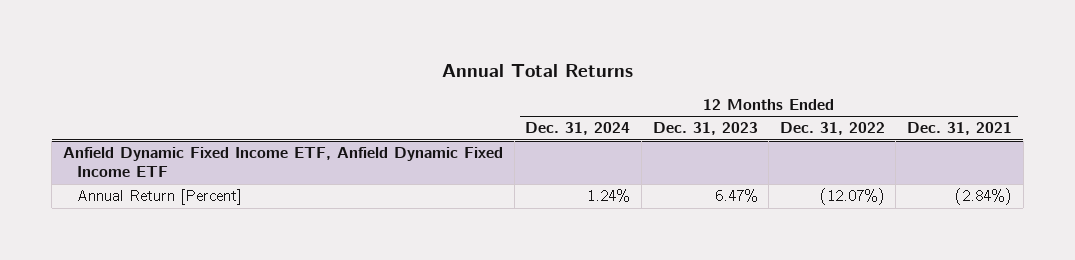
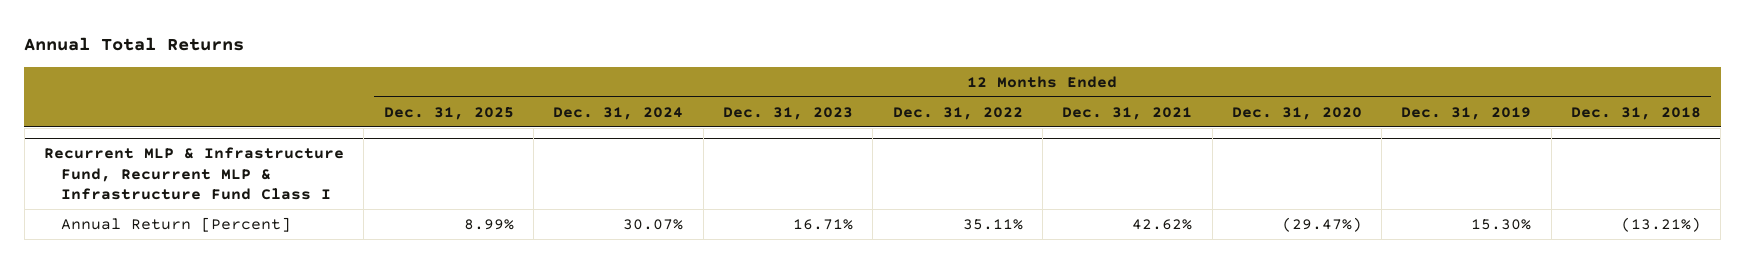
none -> [383,106,514,120] Dec. 31, 2025
none -> [1231,106,1362,120] Dec. 31, 2020
none -> [1401,106,1532,120] Dec. 31, 2019
none -> [1571,106,1702,120] Dec. 31, 2018
[63,147,504,178] Anfield Dynamic Fixed Income ETF, Anfield Dynamic Fixed Income ETF -> none
none -> [44,147,345,201] Recurrent MLP & Infrastructure Fund, Recurrent MLP & Infrastructure Fund Class I
[587,189,631,203] 1.24% -> [623,218,684,230] 30.07%
[714,189,758,203] 6.47% -> [792,218,853,230] 16.71%
[819,188,885,206] (12.07%) -> [962,218,1023,230] 35.11%
[954,188,1012,206] (2.84%) -> [1132,218,1193,230] 42.62%

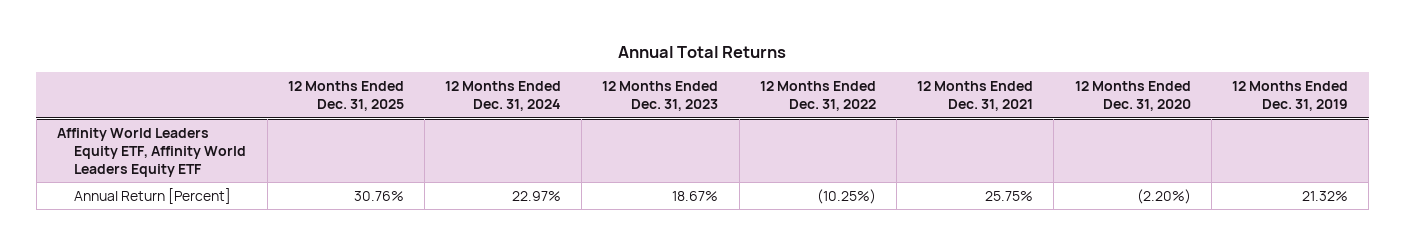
[1571,106,1702,120] Dec. 31, 2018 -> none
[44,147,345,201] Recurrent MLP & Infrastructure Fund, Recurrent MLP & Infrastructure Fund Class I -> none
none -> [56,127,247,177] Affinity World Leaders Equity ETF, Affinity World Leaders Equity ETF
[463,218,514,230] 8.99% -> [353,190,404,201] 30.76%
[623,218,684,230] 30.07% -> [512,190,562,201] 22.97%
[792,218,853,230] 16.71% -> [672,190,719,201] 18.67%
[962,218,1023,230] 35.11% -> [816,188,876,204] (10.25%)
[1132,218,1193,230] 42.62% -> [985,190,1034,201] 25.75%
[1281,216,1362,232] (29.47%) -> [1136,188,1191,204] (2.20%)
[1471,218,1532,230] 15.30% -> [1301,190,1348,201] 21.32%

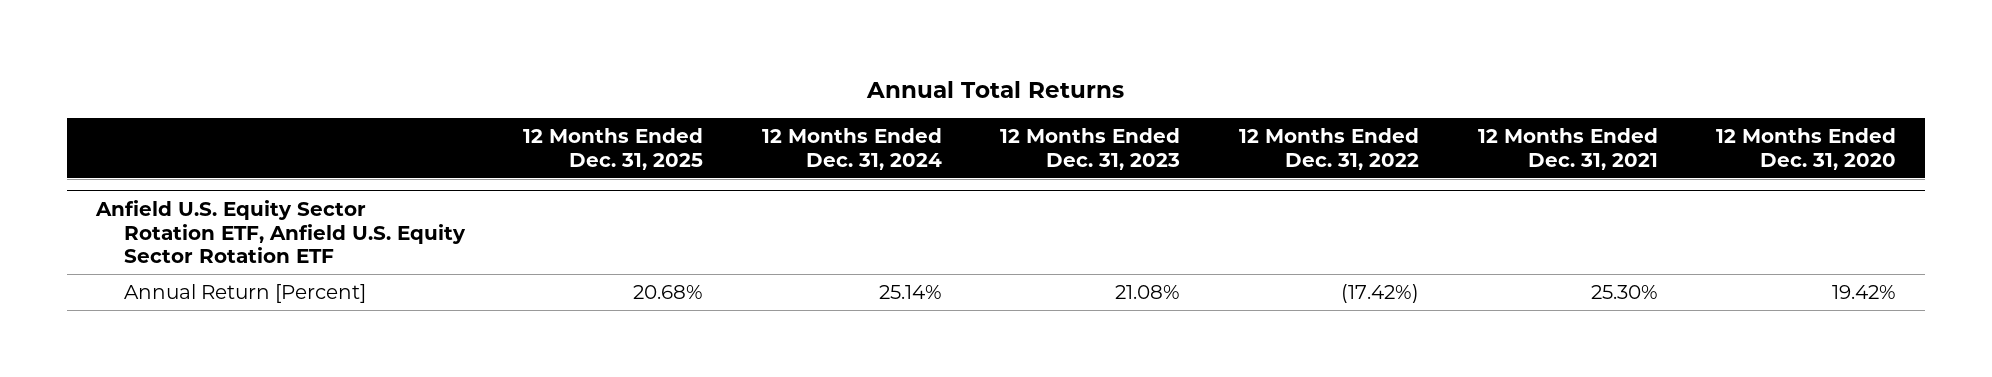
[1231,81,1348,112] 12 Months Ended Dec. 31, 2019 -> none
[56,127,247,177] Affinity World Leaders Equity ETF, Affinity World Leaders Equity ETF -> none
none -> [94,200,466,264] Anfield U.S. Equity Sector Rotation ETF, Anfield U.S. Equity Sector Rotation ETF
[353,190,404,201] 30.76% -> [633,285,704,300] 20.68%
[512,190,562,201] 22.97% -> [878,285,942,300] 25.14%
[672,190,719,201] 18.67% -> [1115,285,1181,300] 21.08%
[816,188,876,204] (10.25%) -> [1340,284,1419,304] (17.42%)
[985,190,1034,201] 25.75% -> [1590,285,1658,300] 25.30%
[1136,188,1191,204] (2.20%) -> [1832,285,1897,300] 19.42%

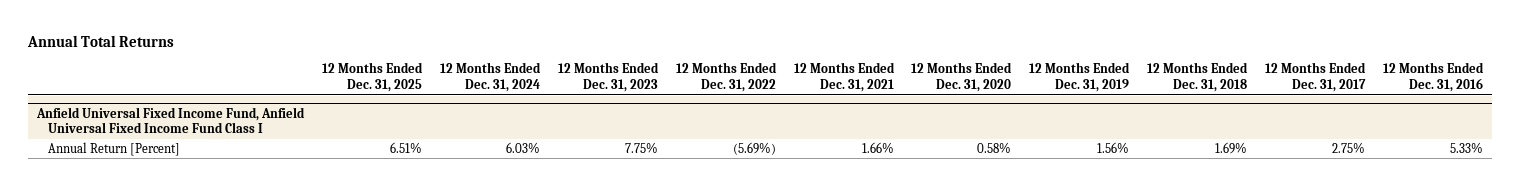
none -> [1029,62,1131,93] 12 Months Ended Dec. 31, 2019
none -> [1147,62,1249,93] 12 Months Ended Dec. 31, 2018
none -> [1265,62,1367,93] 12 Months Ended Dec. 31, 2017
none -> [1383,62,1485,93] 12 Months Ended Dec. 31, 2016
[94,200,466,264] Anfield U.S. Equity Sector Rotation ETF, Anfield U.S. Equity Sector Rotation ETF -> none
none -> [35,106,305,134] Anfield Universal Fixed Income Fund, Anfield Universal Fixed Income Fund Class I
[633,285,704,300] 20.68% -> [389,141,422,153] 6.51%
[878,285,942,300] 25.14% -> [505,141,540,153] 6.03%
[1115,285,1181,300] 21.08% -> [624,141,658,153] 7.75%
[1340,284,1419,304] (17.42%) -> [732,141,776,155] (5.69%)
[1590,285,1658,300] 25.30% -> [861,141,894,153] 1.66%
[1832,285,1897,300] 19.42% -> [977,141,1012,153] 0.58%

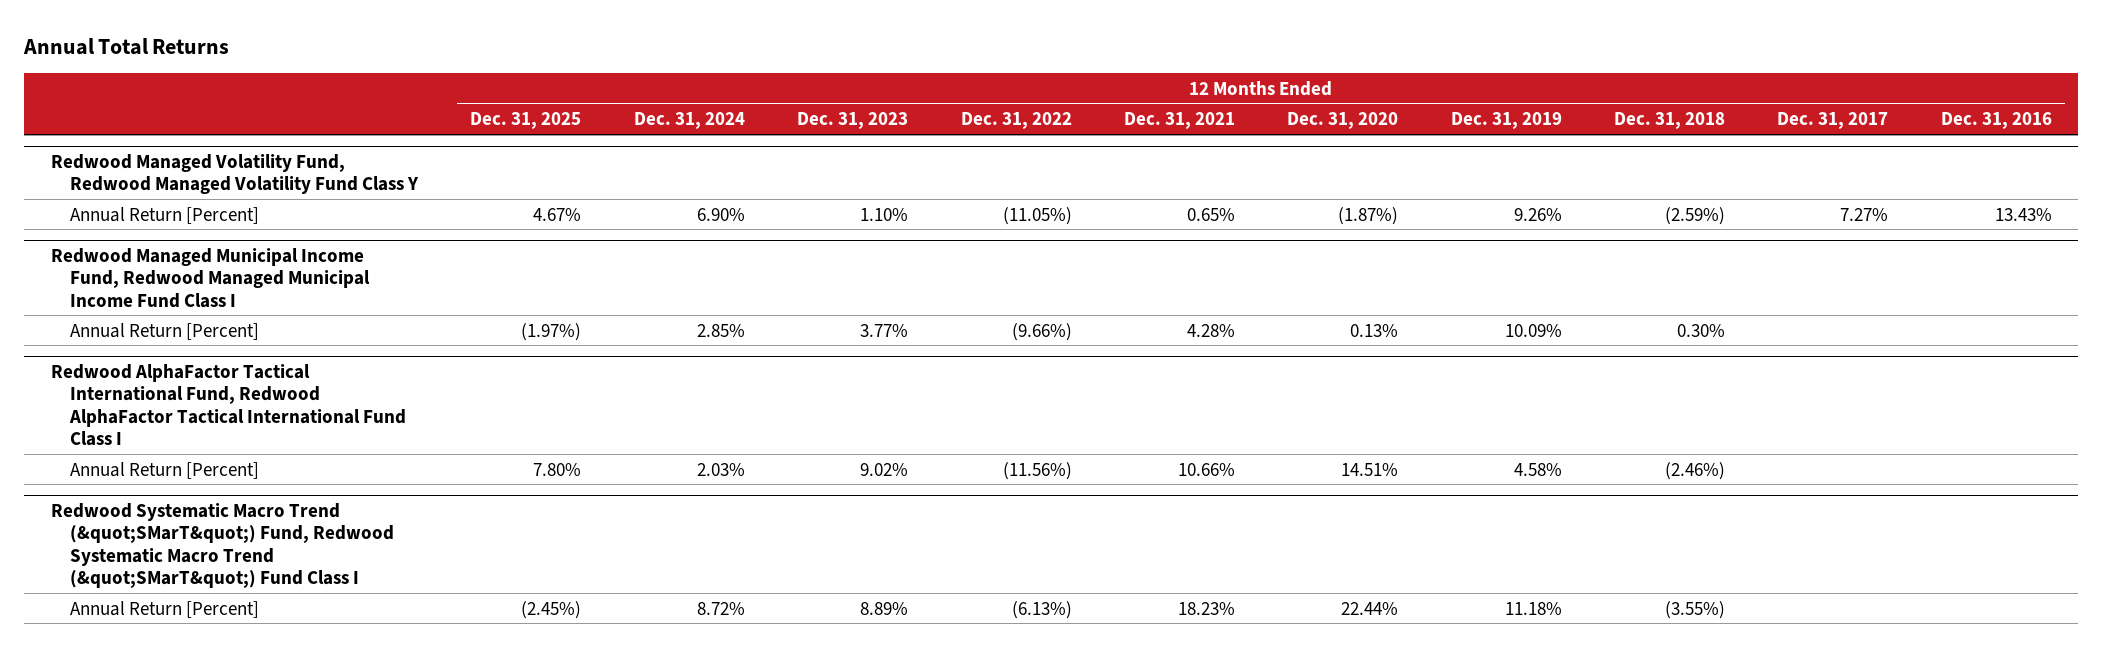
[35,106,305,134] Anfield Universal Fixed Income Fund, Anfield Universal Fixed Income Fund Class I -> none
none -> [50,153,420,195] Redwood Managed Volatility Fund, Redwood Managed Volatility Fund Class Y
[389,141,422,153] 6.51% -> [533,207,582,221] 4.67%
[505,141,540,153] 6.03% -> [696,207,745,221] 6.90%
[624,141,658,153] 7.75% -> [860,207,909,221] 1.10%
[732,141,776,155] (5.69%) -> [1002,206,1072,225] (11.05%)
[861,141,894,153] 1.66% -> [1186,207,1235,221] 0.65%
[977,141,1012,153] 0.58% -> [1338,206,1399,225] (1.87%)
[1097,141,1130,153] 1.56% -> [1513,207,1562,221] 9.26%
[1215,141,1248,154] 1.69% -> [1665,206,1726,225] (2.59%)
[1332,141,1366,153] 2.75% -> [1840,207,1889,221] 7.27%
[1450,141,1484,153] 5.33% -> [1994,207,2052,221] 13.43%
none -> [50,247,371,308] Redwood Managed Municipal Income Fund, Redwood Managed Municipal Income Fund Class I
none -> [70,322,260,340] Annual Return [Percent]
none -> [50,363,407,446] Redwood AlphaFactor Tactical International Fund, Redwood AlphaFactor Tactical International Fund Class I
none -> [70,461,260,479] Annual Return [Percent]
none -> [50,502,395,588] Redwood Systematic Macro Trend (&quot;SMarT&quot;) Fund, Redwood Systematic Macro Trend (&quot;SMarT&quot;) Fund Class I
none -> [70,600,260,618] Annual Return [Percent]

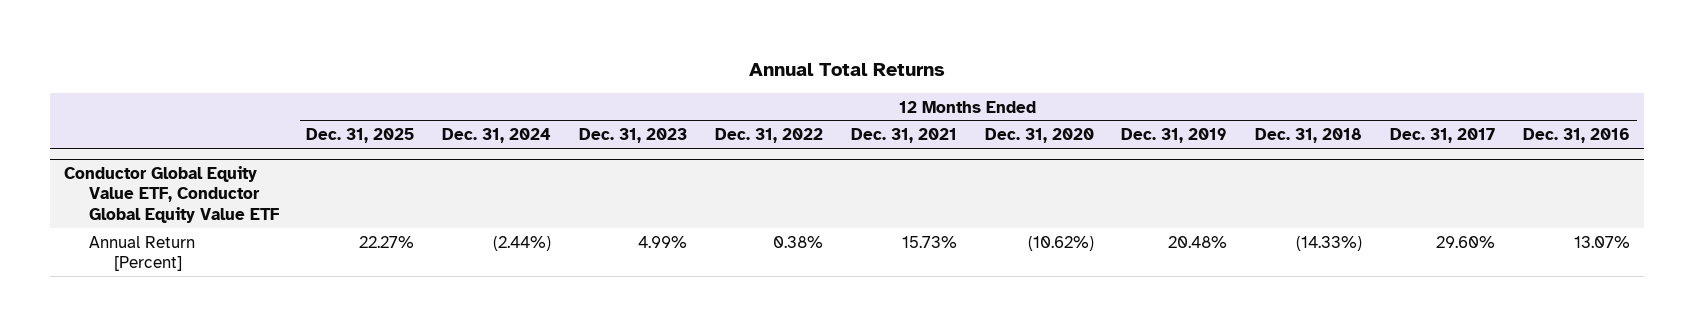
[50,153,420,195] Redwood Managed Volatility Fund, Redwood Managed Volatility Fund Class Y -> none
[50,247,371,308] Redwood Managed Municipal Income Fund, Redwood Managed Municipal Income Fund Class I -> none
[70,322,260,340] Annual Return [Percent] -> none
[50,363,407,446] Redwood AlphaFactor Tactical International Fund, Redwood AlphaFactor Tactical International Fund Class I -> none
[70,461,260,479] Annual Return [Percent] -> none
[50,502,395,588] Redwood Systematic Macro Trend (&quot;SMarT&quot;) Fund, Redwood Systematic Macro Trend (&quot;SMarT&quot;) Fund Class I -> none
[70,600,260,618] Annual Return [Percent] -> none
none -> [63,165,279,224] Conductor Global Equity Value ETF, Conductor Global Equity Value ETF
[533,207,582,221] 4.67% -> [359,235,415,248] 22.27%
[696,207,745,221] 6.90% -> [493,235,552,251] (2.44%)
[860,207,909,221] 1.10% -> [638,235,688,248] 4.99%
[1002,206,1072,225] (11.05%) -> [772,235,823,248] 0.38%
[1186,207,1235,221] 0.65% -> [901,235,957,248] 15.73%
[1338,206,1399,225] (1.87%) -> [1027,235,1094,251] (10.62%)
[1513,207,1562,221] 9.26% -> [1168,235,1228,248] 20.48%
[1665,206,1726,225] (2.59%) -> [1296,235,1363,251] (14.33%)
[1840,207,1889,221] 7.27% -> [1436,235,1496,248] 29.60%
[1994,207,2052,221] 13.43% -> [1573,235,1630,248] 13.07%

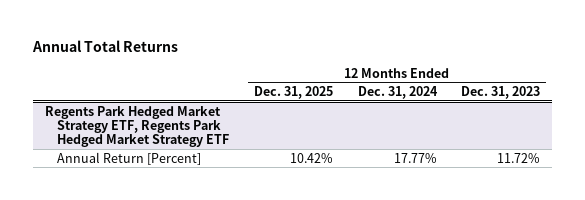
[714,128,823,144] Dec. 31, 2022 -> none
[850,128,957,144] Dec. 31, 2021 -> none
[984,128,1094,144] Dec. 31, 2020 -> none
[1121,128,1228,144] Dec. 31, 2019 -> none
[1255,128,1363,144] Dec. 31, 2018 -> none
[1390,128,1496,144] Dec. 31, 2017 -> none
[1522,128,1630,144] Dec. 31, 2016 -> none
[63,165,279,224] Conductor Global Equity Value ETF, Conductor Global Equity Value ETF -> none
none -> [45,105,230,148] Regents Park Hedged Market Strategy ETF, Regents Park Hedged Market Strategy ETF
[359,235,415,248] 22.27% -> [290,152,334,163] 10.42%
[493,235,552,251] (2.44%) -> [393,152,437,163] 17.77%
[638,235,688,248] 4.99% -> [497,152,541,163] 11.72%

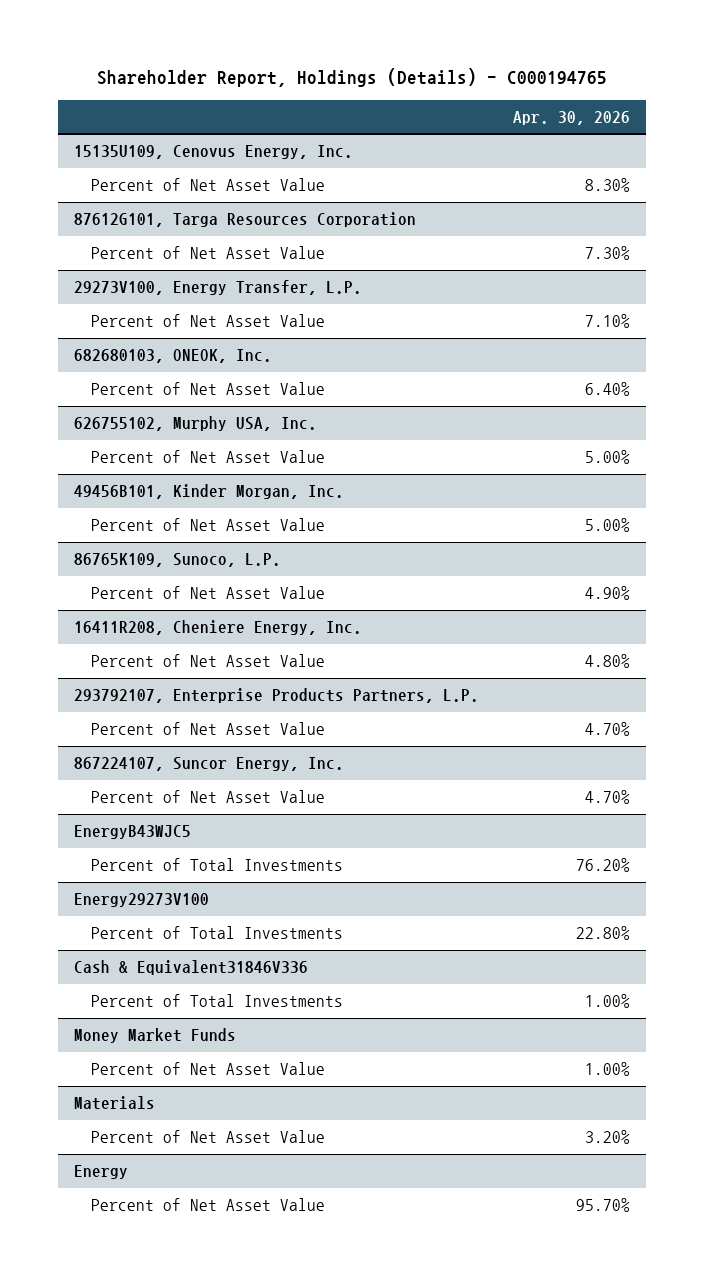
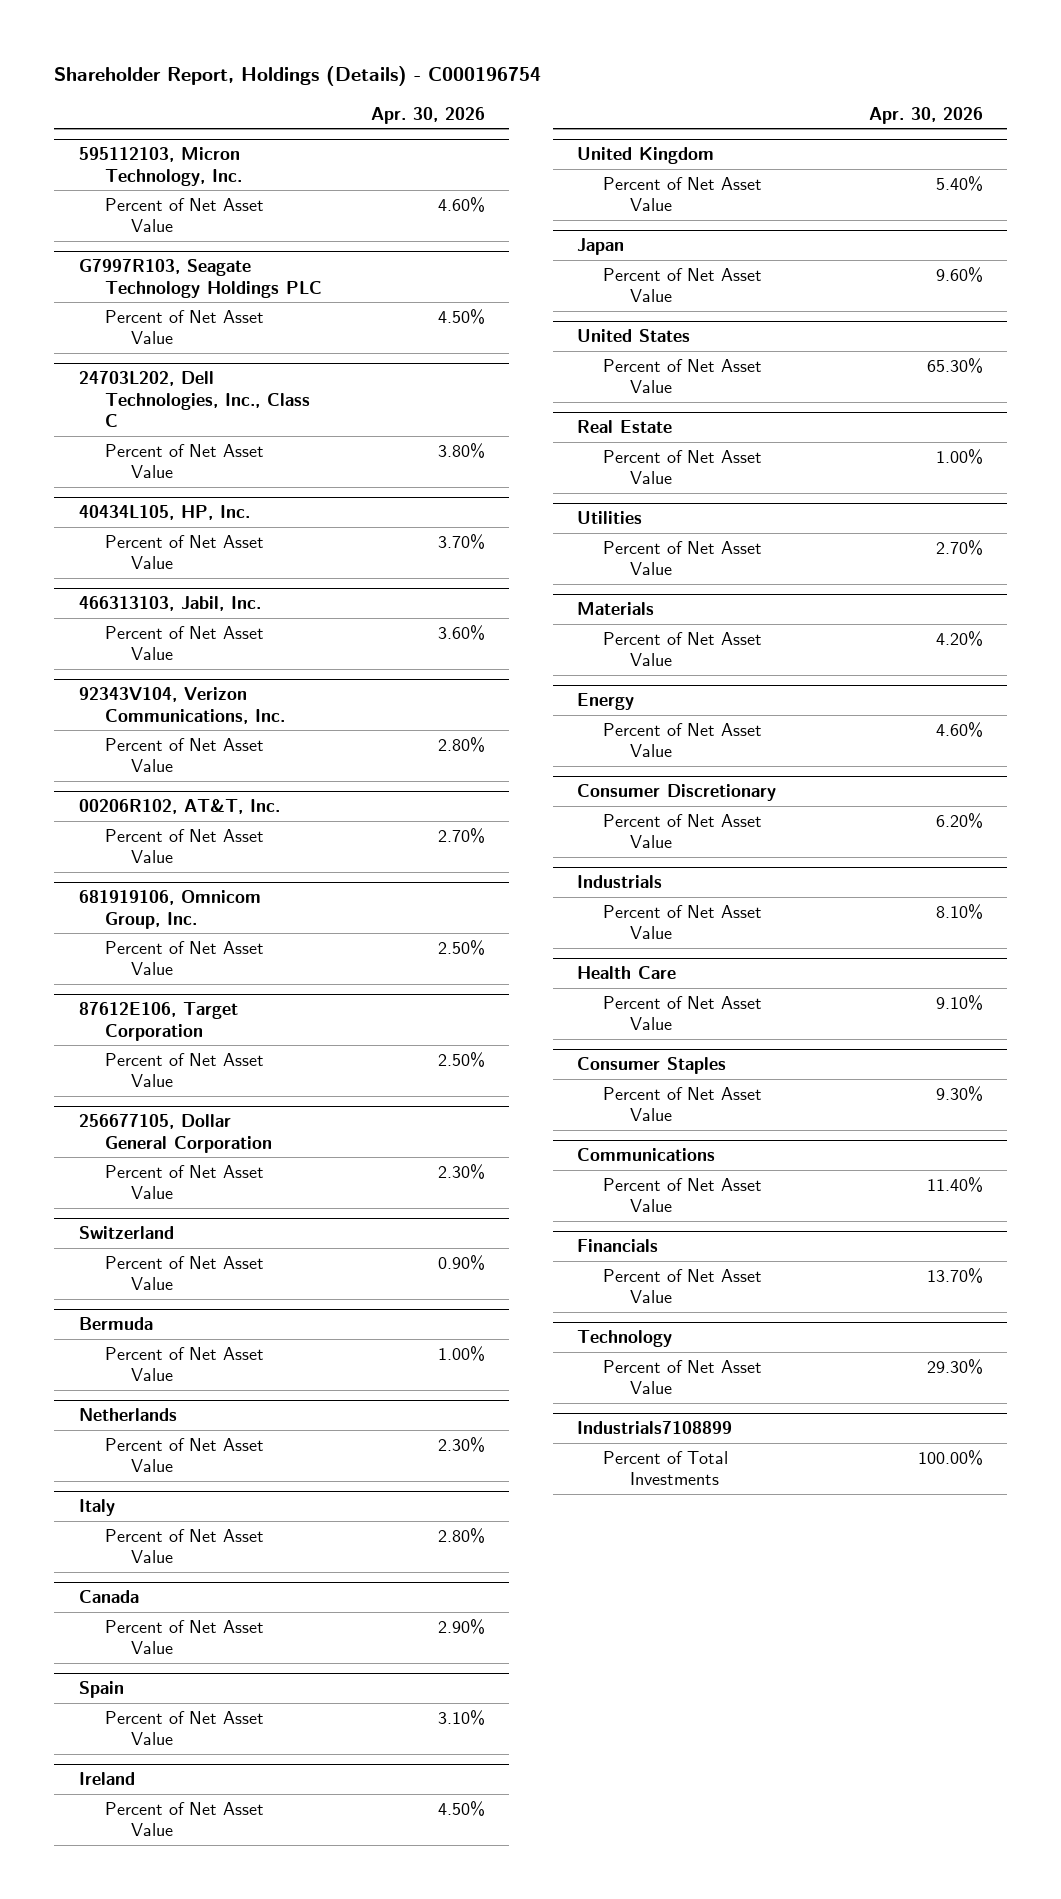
[96,68,607,88] Shareholder Report, Holdings (Details) - C000194765 -> [54,66,542,87] Shareholder Report, Holdings (Details) - C000196754
[74,145,354,160] 15135U109, Cenovus Energy, Inc. -> none
[74,212,417,228] 87612G101, Targa Resources Corporation -> none
[74,280,363,296] 29273V100, Energy Transfer, L.P. -> none
[74,349,273,364] 682680103, ONEOK, Inc. -> none
[74,416,318,432] 626755102, Murphy USA, Inc. -> none
[74,484,345,500] 49456B101, Kinder Morgan, Inc. -> none
[74,553,282,568] 86765K109, Sunoco, L.P. -> none
[74,620,363,636] 16411R208, Cheniere Energy, Inc. -> none
[74,688,480,704] 293792107, Enterprise Products Partners, L.P. -> none
[74,757,345,772] 867224107, Suncor Energy, Inc. -> none
[74,825,192,840] EnergyB43WJC5 -> none
[91,858,344,872] Percent of Total Investments -> none
[74,893,210,908] Energy29273V100 -> none
[91,926,344,940] Percent of Total Investments -> none
[74,960,309,976] Cash & Equivalent31846V336 -> none
[91,994,344,1008] Percent of Total Investments -> none
[74,1028,237,1044] Money Market Funds -> none
none -> [78,147,243,186] 595112103, Micron Technology, Inc.
[584,178,630,193] 8.30% -> [437,196,485,212] 4.60%
none -> [78,259,323,298] G7997R103, Seagate Technology Holdings PLC
[584,246,630,261] 7.30% -> [437,308,485,324] 4.50%
none -> [78,371,311,427] 24703L202, Dell Technologies, Inc., Class C
[584,314,630,329] 7.10% -> [437,442,485,458] 3.80%
none -> [78,505,250,521] 40434L105, HP, Inc.
[584,382,630,397] 6.40% -> [437,533,485,549] 3.70%
none -> [78,596,261,612] 466313103, Jabil, Inc.
[584,450,630,465] 5.00% -> [437,624,485,640] 3.60%
none -> [78,687,286,724] 92343V104, Verizon Communications, Inc.
[584,518,630,533] 5.00% -> [437,736,485,752] 2.80%
none -> [78,799,280,815] 00206R102, AT&T, Inc.
[584,586,630,601] 4.90% -> [437,827,485,843] 2.70%
none -> [78,890,261,929] 681919106, Omnicom Group, Inc.
[584,654,630,669] 4.80% -> [437,939,485,955] 2.50%
none -> [78,1002,238,1041] 87612E106, Target Corporation
[584,722,630,737] 4.70% -> [437,1051,485,1067] 2.50%
none -> [78,1114,273,1153] 256677105, Dollar General Corporation
[584,790,630,805] 4.70% -> [437,1163,485,1179] 2.30%
none -> [78,1226,174,1240] Switzerland
none -> [105,1255,265,1291] Percent of Net Asset Value
none -> [78,1317,153,1331] Bermuda
none -> [78,1408,177,1422] Netherlands
none -> [105,1437,265,1473] Percent of Net Asset Value
none -> [78,1499,115,1517] Italy
none -> [105,1528,265,1564] Percent of Net Asset Value
none -> [78,1590,139,1604] Canada
none -> [105,1619,265,1655] Percent of Net Asset Value
none -> [78,1681,124,1699] Spain
none -> [105,1710,265,1746] Percent of Net Asset Value
none -> [78,1772,135,1786] Ireland
none -> [105,1801,265,1837] Percent of Net Asset Value
none -> [576,147,714,165] United Kingdom
none -> [603,176,763,212] Percent of Net Asset Value
none -> [576,238,624,256] Japan
none -> [603,267,763,303] Percent of Net Asset Value
none -> [576,329,690,343] United States
none -> [603,358,763,394] Percent of Net Asset Value
none -> [576,420,672,434] Real Estate
none -> [603,449,763,485] Percent of Net Asset Value
none -> [576,511,642,525] Utilities
none -> [603,540,763,576] Percent of Net Asset Value
[584,1130,630,1145] 3.20% -> [935,630,983,646] 4.20%
[575,1198,630,1213] 95.70% -> [935,721,983,737] 4.60%
none -> [576,784,776,802] Consumer Discretionary
none -> [603,813,763,849] Percent of Net Asset Value
none -> [576,875,662,889] Industrials
none -> [603,904,763,940] Percent of Net Asset Value
none -> [576,966,676,980] Health Care
none -> [603,995,763,1031] Percent of Net Asset Value
none -> [576,1057,726,1075] Consumer Staples
none -> [603,1086,763,1122] Percent of Net Asset Value
none -> [576,1148,715,1162] Communications
none -> [603,1177,763,1213] Percent of Net Asset Value
none -> [576,1239,658,1253] Financials
none -> [603,1268,763,1304] Percent of Net Asset Value
none -> [576,1330,672,1348] Technology
none -> [603,1359,763,1395] Percent of Net Asset Value
none -> [576,1421,732,1435] Industrials7108899
none -> [603,1450,729,1486] Percent of Total Investments

